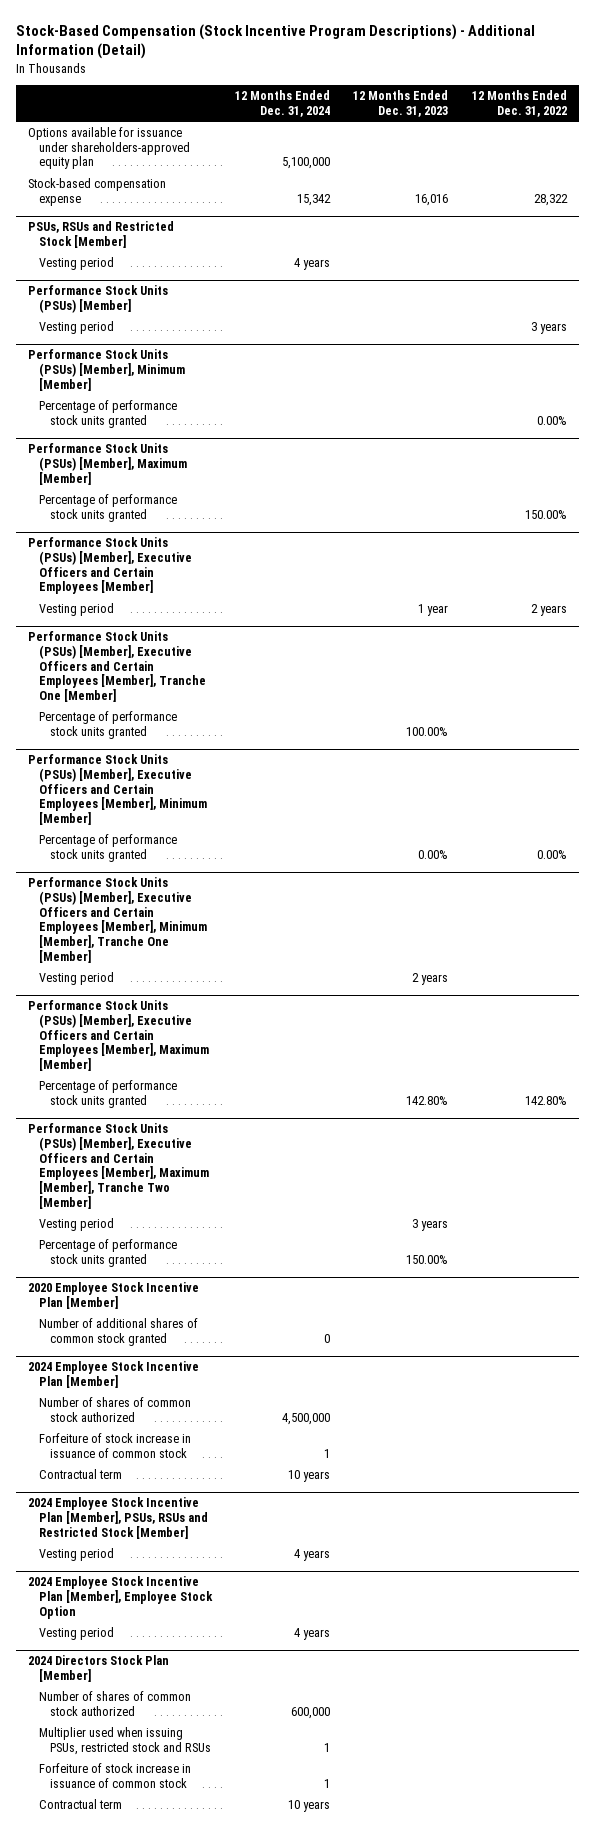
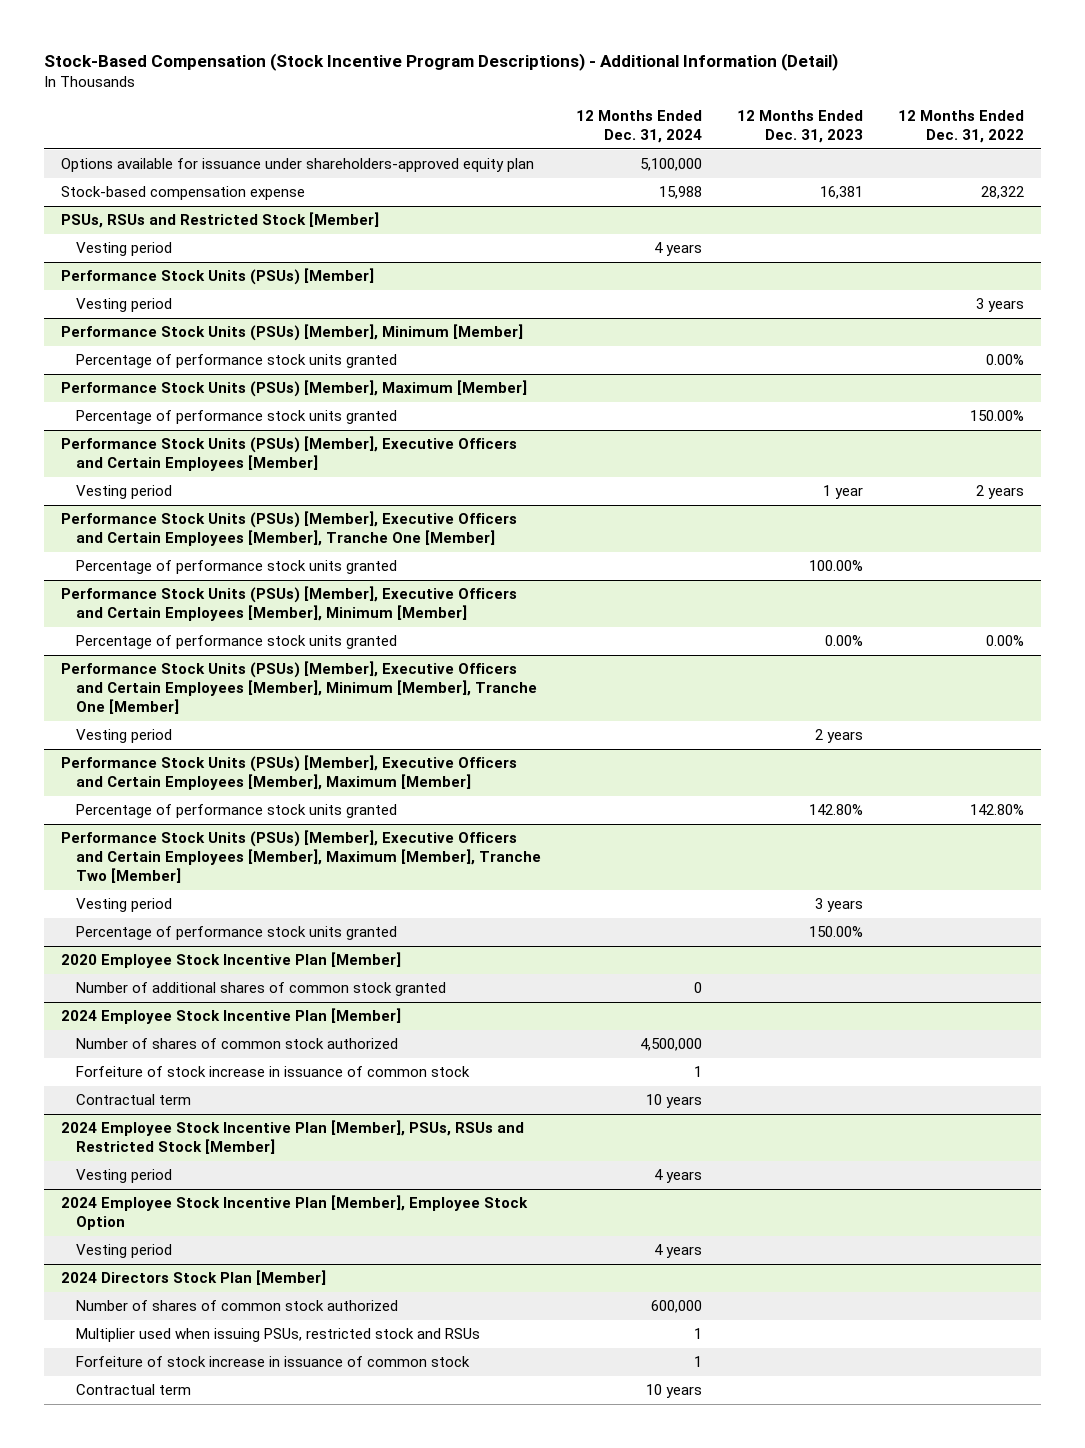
[297,193,332,206] 15,342 -> [659,186,703,200] 15,988
[415,193,449,206] 16,016 -> [820,186,864,200] 16,381

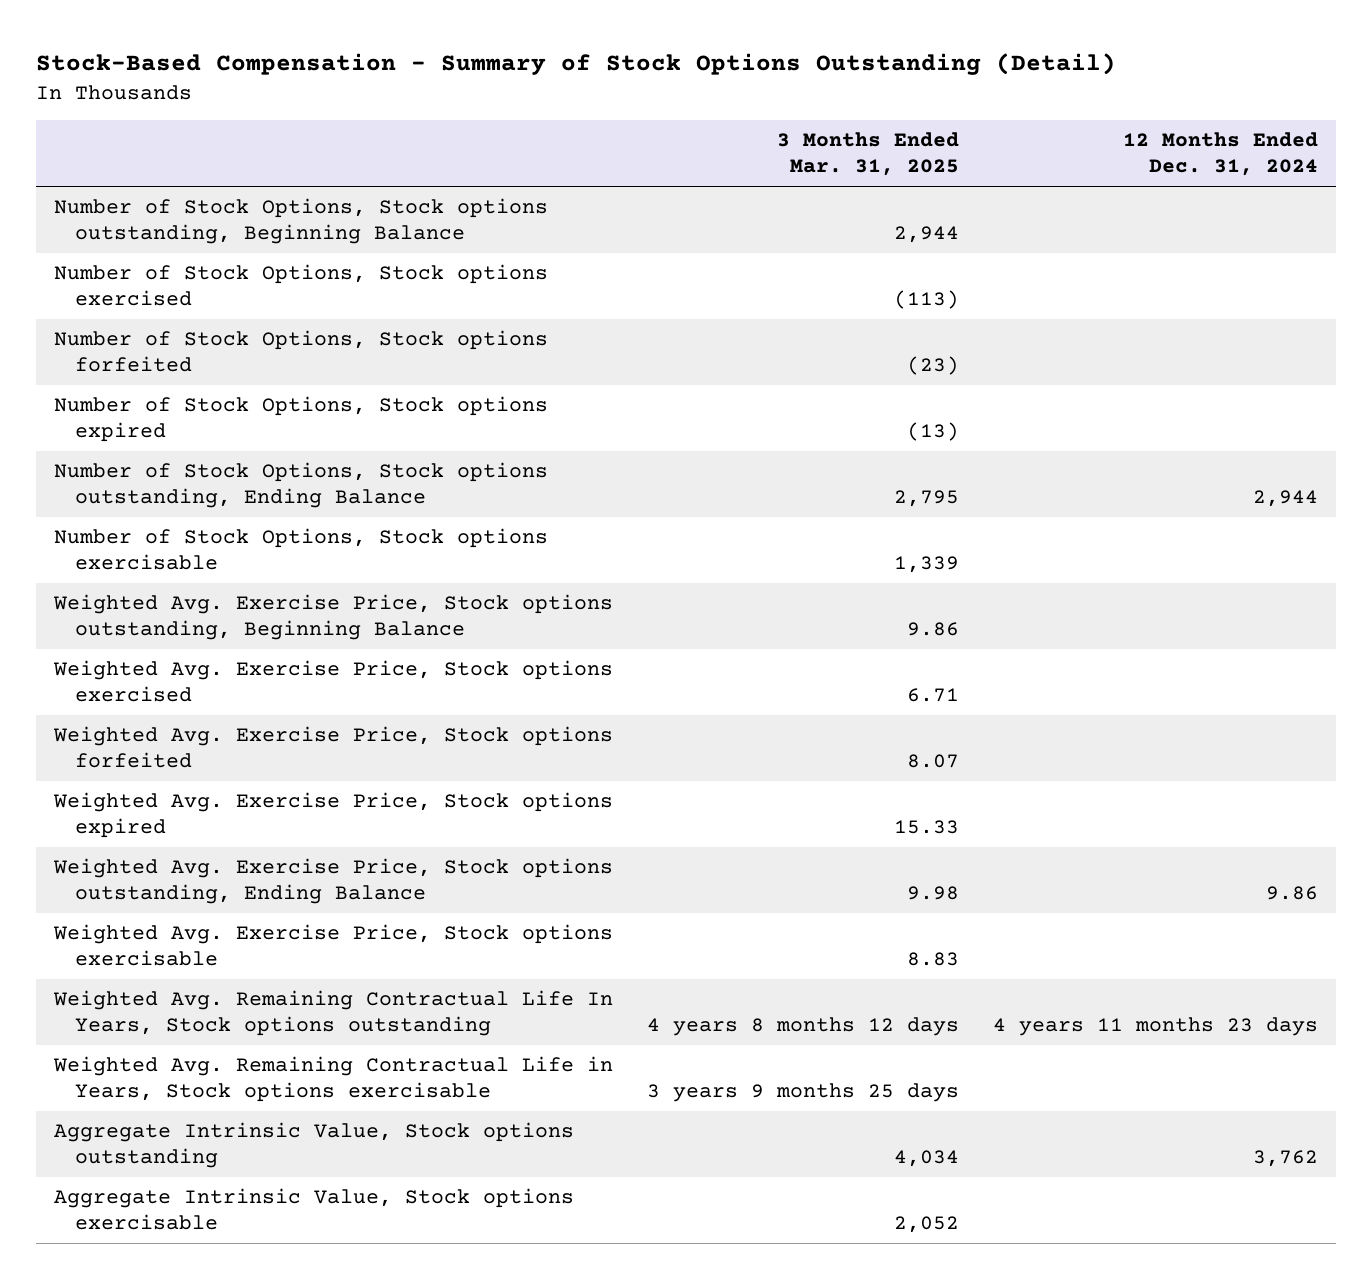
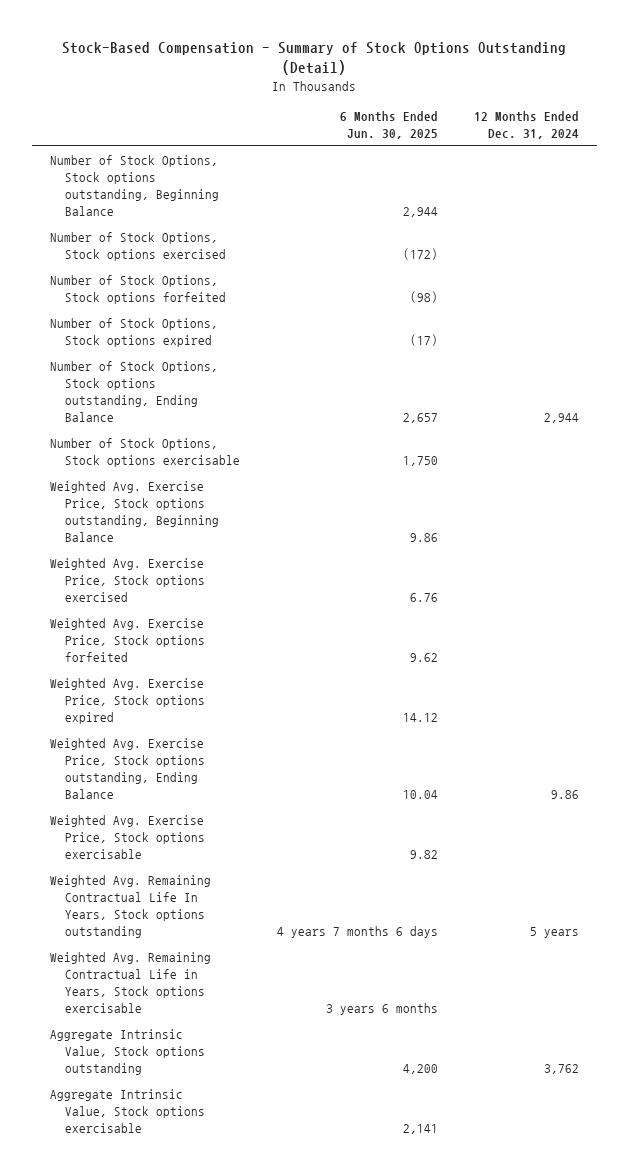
[776,132,959,177] 3 Months Ended Mar. 31, 2025 -> none
none -> [339,111,438,139] 6 Months Ended Jun. 30, 2025
[993,1017,1319,1037] 4 years 11 months 23 days -> [530,926,580,938] 5 years

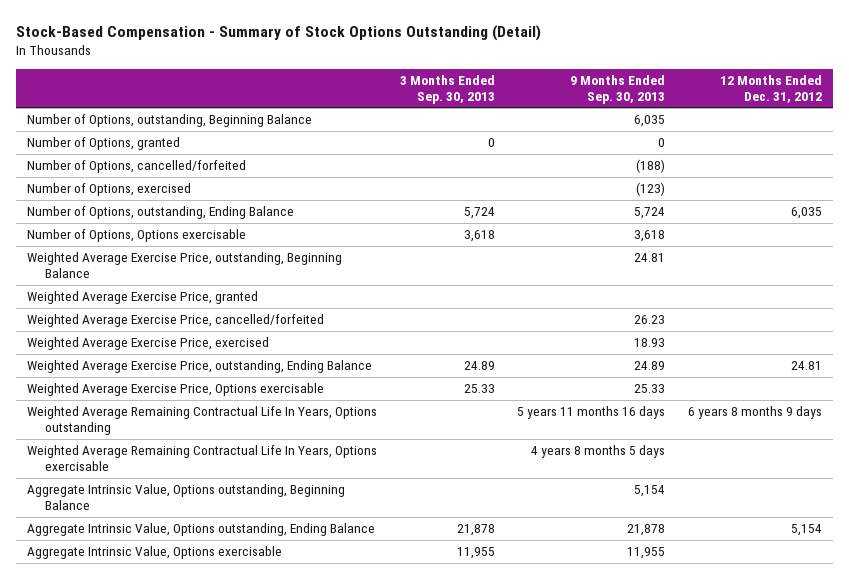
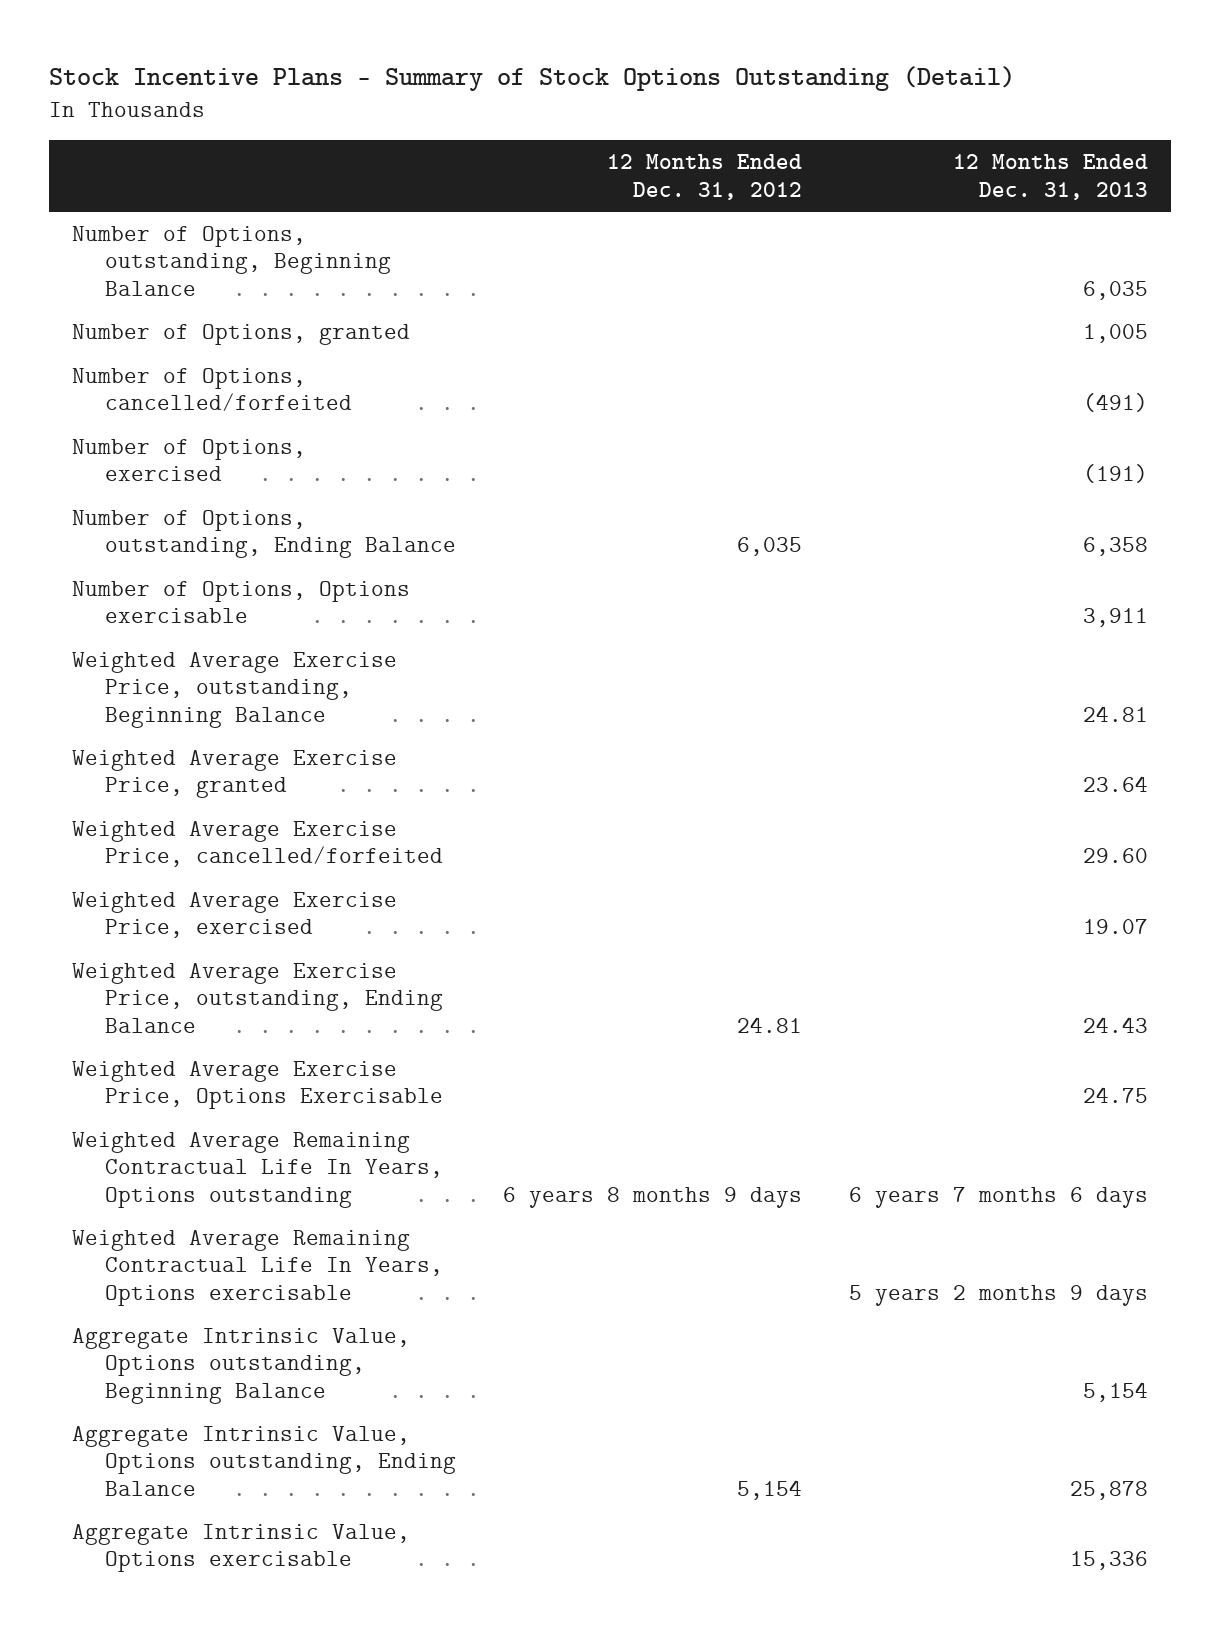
[15,24,541,41] Stock-Based Compensation - Summary of Stock Options Outstanding (Detail) -> [48,66,1015,92] Stock Incentive Plans - Summary of Stock Options Outstanding (Detail)
[399,74,495,104] 3 Months Ended Sep. 30, 2013 -> none
[570,74,666,104] 9 Months Ended Sep. 30, 2013 -> none
none -> [952,154,1148,200] 12 Months Ended Dec. 31, 2013
[26,383,324,397] Weighted Average Exercise Price, Options exercisable -> [72,1061,444,1110] Weighted Average Exercise Price, Options Exercisable

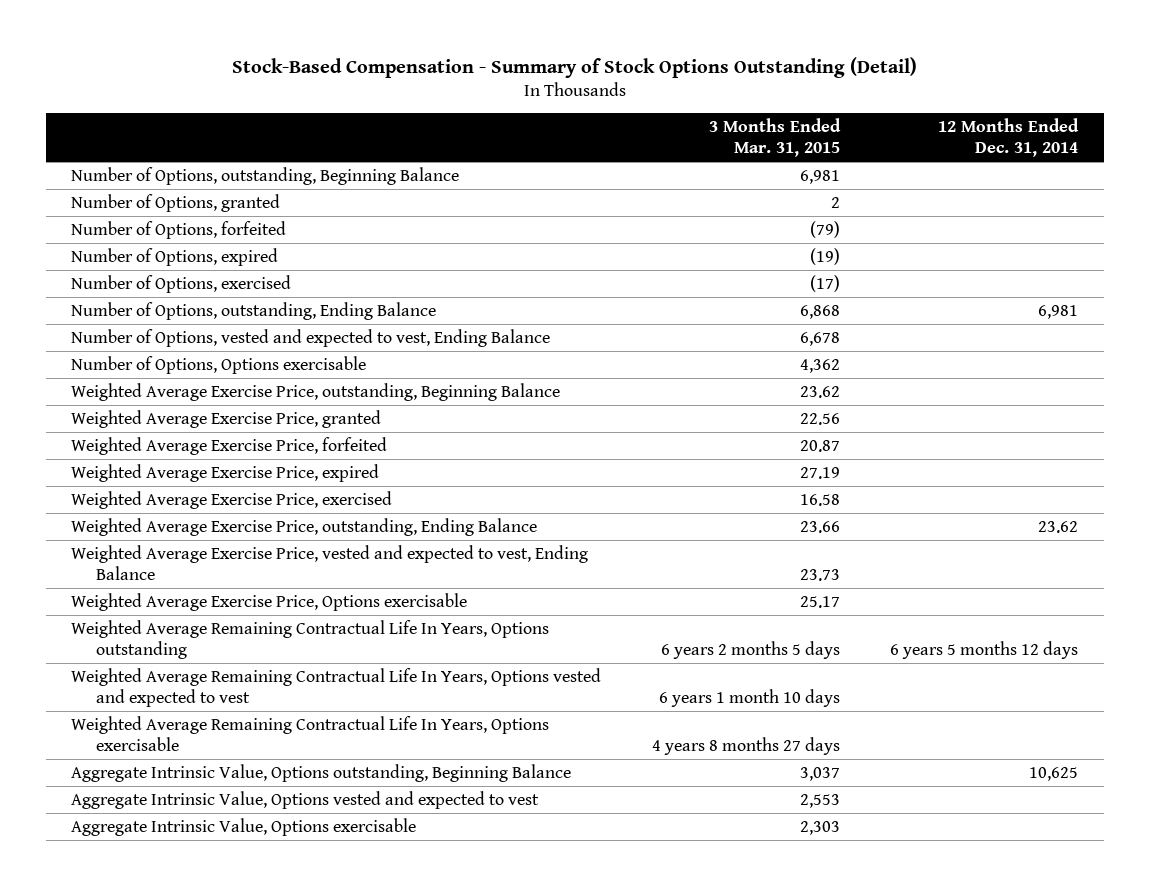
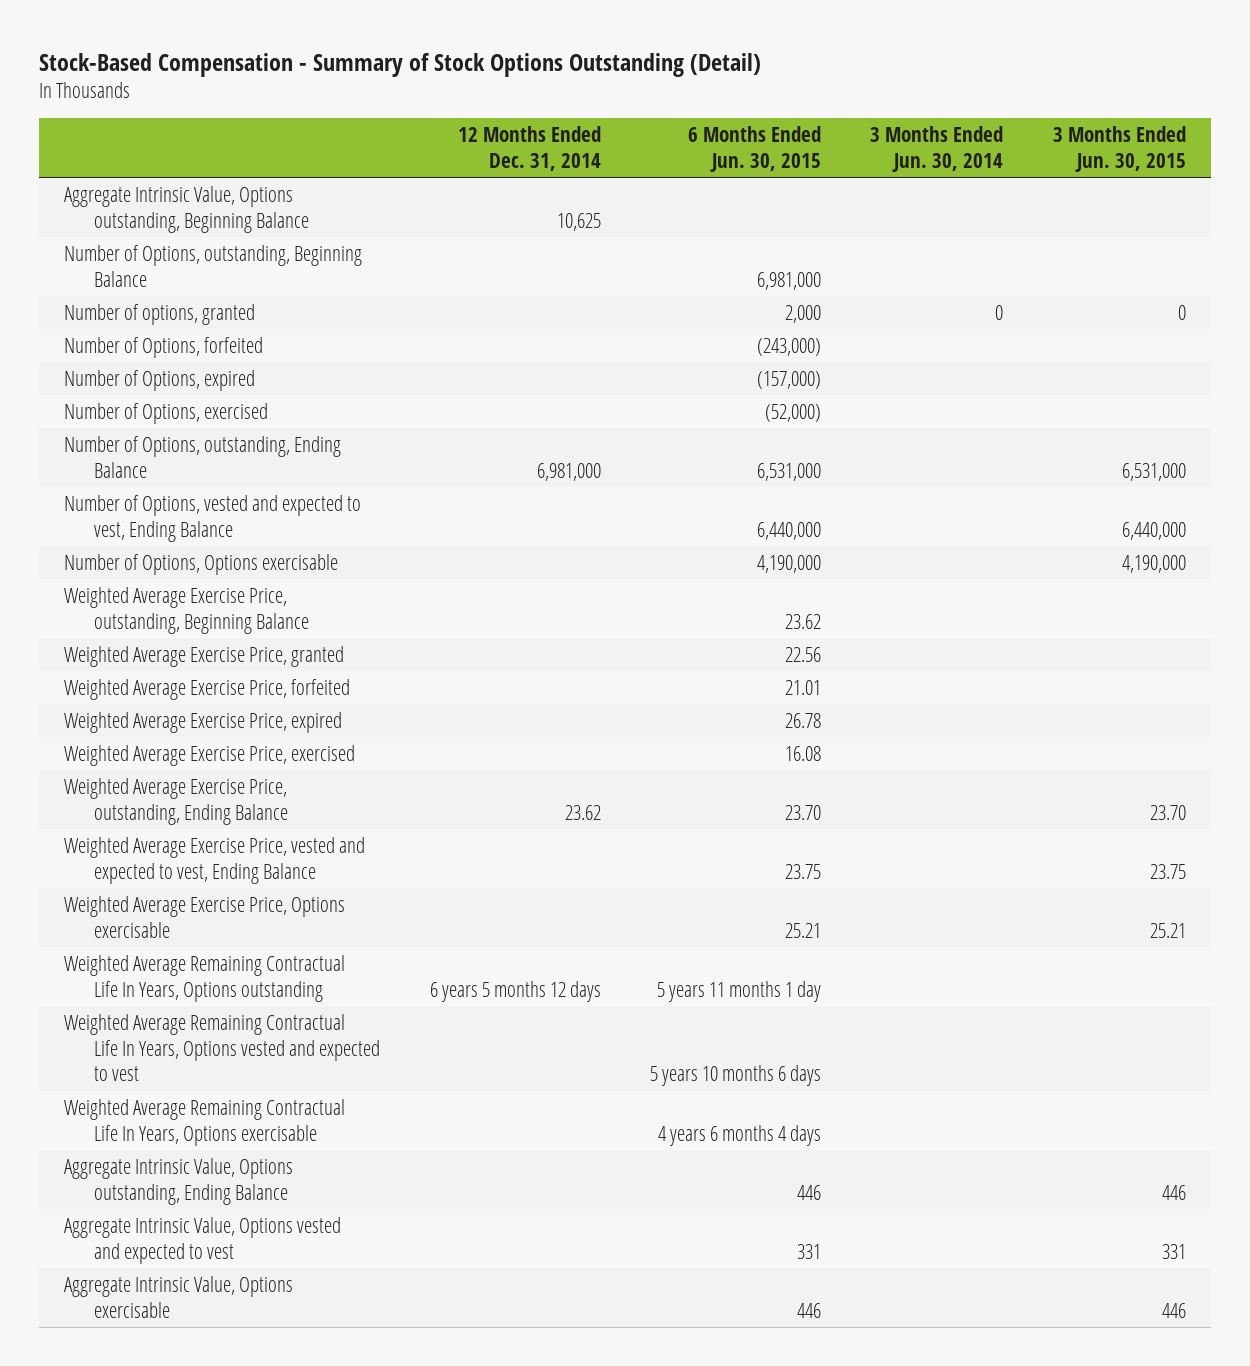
[708,118,841,158] 3 Months Ended Mar. 31, 2015 -> none
none -> [687,126,821,172] 6 Months Ended Jun. 30, 2015
none -> [870,126,1004,172] 3 Months Ended Jun. 30, 2014
none -> [1052,126,1186,172] 3 Months Ended Jun. 30, 2015
[70,764,571,783] Aggregate Intrinsic Value, Options outstanding, Beginning Balance -> [63,185,310,233] Aggregate Intrinsic Value, Options outstanding, Beginning Balance
[70,194,280,213] Number of Options, granted -> [63,303,255,325] Number of options, granted
[1038,305,1079,320] 6,981 -> [536,462,601,481] 6,981,000
none -> [63,1157,293,1205] Aggregate Intrinsic Value, Options outstanding, Ending Balance

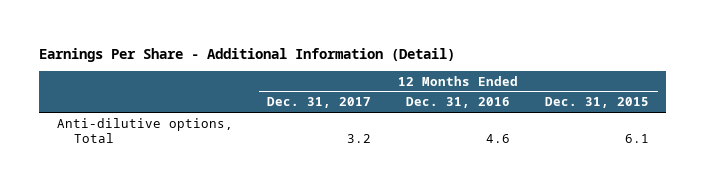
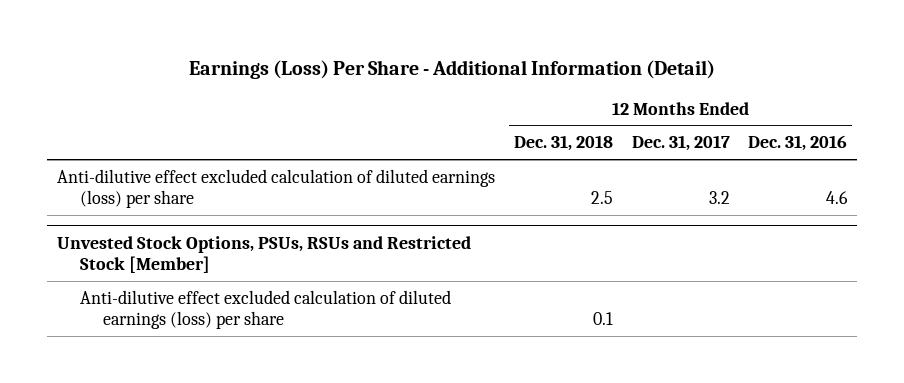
[39,47,456,62] Earnings Per Share - Additional Information (Detail) -> [189,59,716,79] Earnings (Loss) Per Share - Additional Information (Detail)
[544,97,649,109] Dec. 31, 2015 -> none
none -> [513,135,613,152] Dec. 31, 2018
[56,117,233,144] Anti-dilutive options, Total -> [56,168,495,209] Anti-dilutive effect excluded calculation of diluted earnings (loss) per share
none -> [56,235,471,274] Unvested Stock Options, PSUs, RSUs and Restricted Stock [Member]
none -> [79,289,451,330] Anti-dilutive effect excluded calculation of diluted earnings (loss) per share

